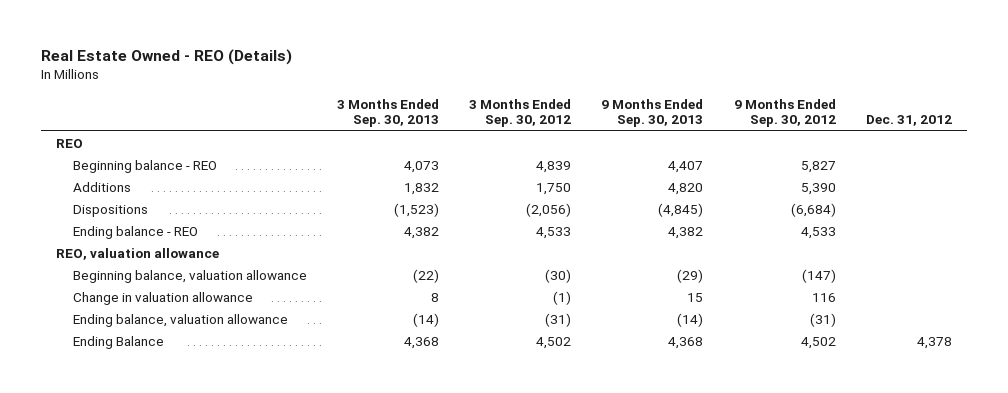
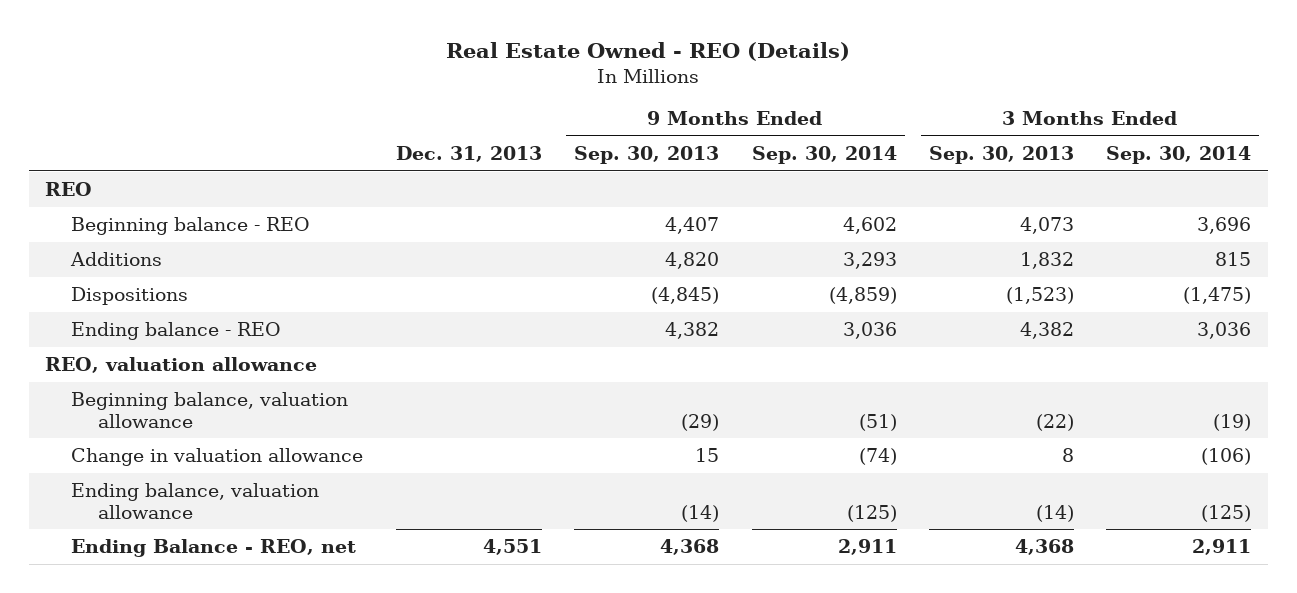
[469,98,572,128] 3 Months Ended Sep. 30, 2012 -> none
[733,98,836,128] 9 Months Ended Sep. 30, 2012 -> none
[865,115,952,127] Dec. 31, 2012 -> none
none -> [395,146,542,163] Dec. 31, 2013
none -> [751,146,897,165] Sep. 30, 2014
none -> [1106,146,1252,165] Sep. 30, 2014
[72,335,164,349] Ending Balance -> [71,539,357,558] Ending Balance - REO, net

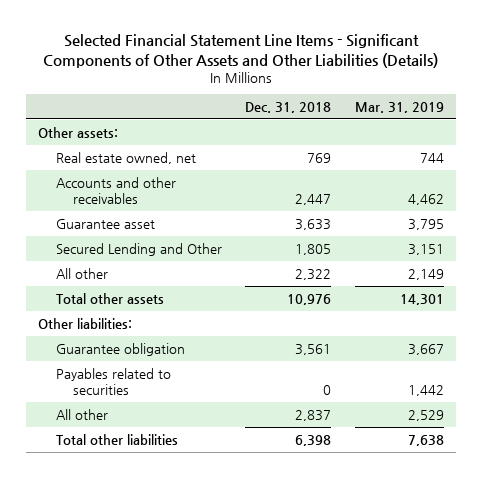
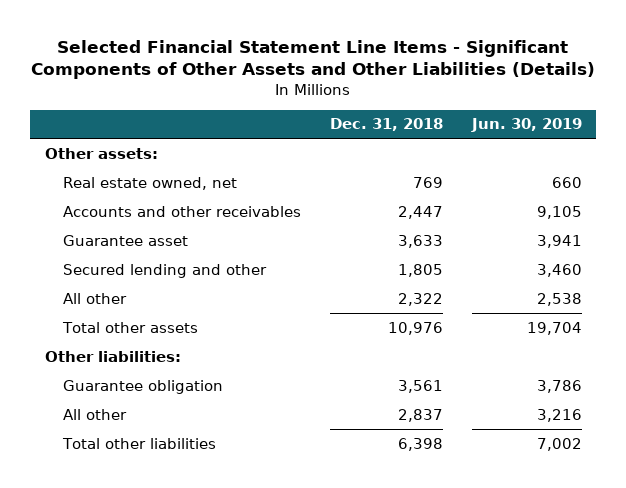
[355,101,445,113] Mar. 31, 2019 -> none
none -> [470,118,582,133] Jun. 30, 2019
[55,242,222,256] Secured Lending and Other -> [62,263,267,278] Secured lending and other
[55,367,171,395] Payables related to securities -> none

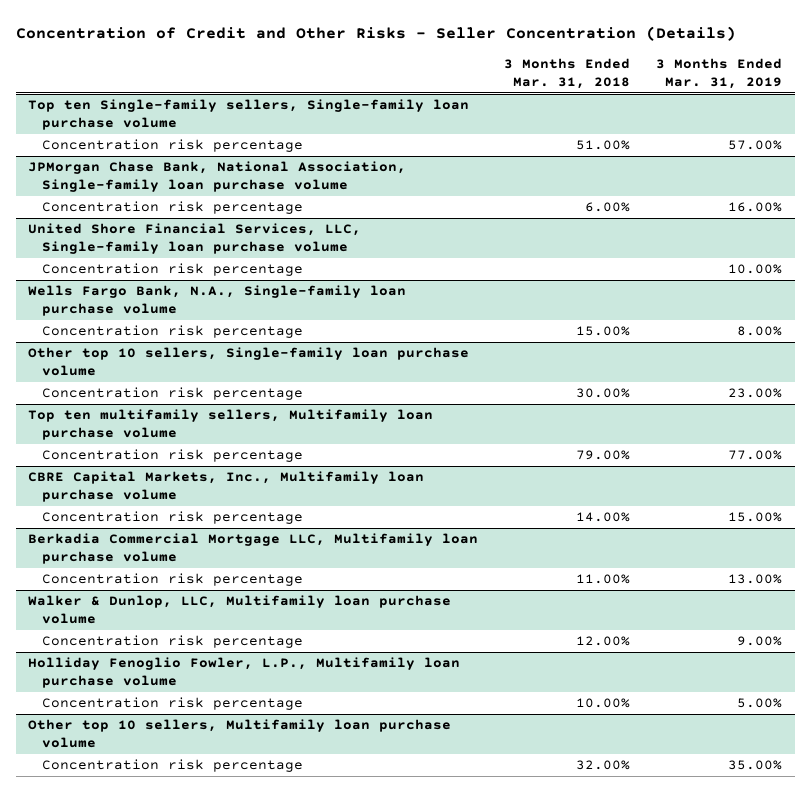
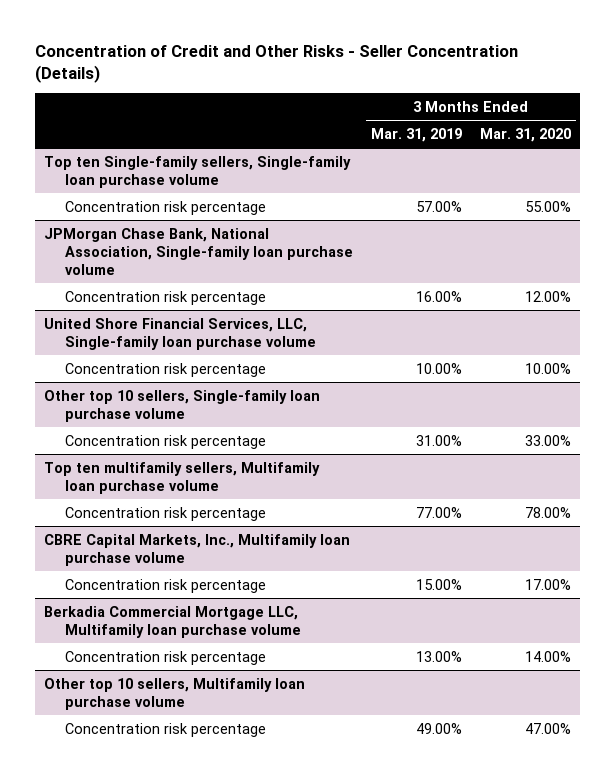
[504,57,631,89] 3 Months Ended Mar. 31, 2018 -> none
none -> [480,127,572,142] Mar. 31, 2020
[28,285,407,317] Wells Fargo Bank, N.A., Single-family loan purchase volume -> none
[42,325,304,339] Concentration risk percentage -> none
[727,388,782,399] 23.00% -> [415,434,462,446] 31.00%
[28,595,452,625] Walker & Dunlop, LLC, Multifamily loan purchase volume -> none
[42,635,304,649] Concentration risk percentage -> none
[28,657,461,689] Holliday Fenoglio Fowler, L.P., Multifamily loan purchase volume -> none
[42,697,304,711] Concentration risk percentage -> none
[727,760,782,771] 35.00% -> [415,722,462,734] 49.00%

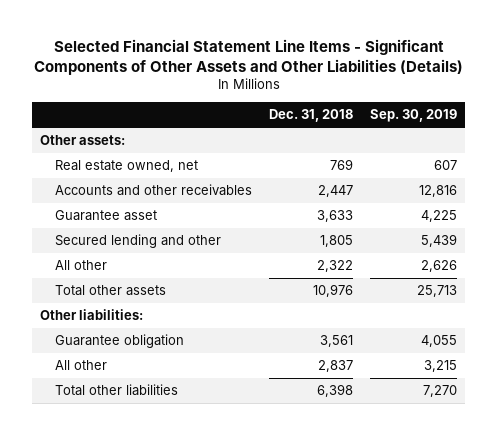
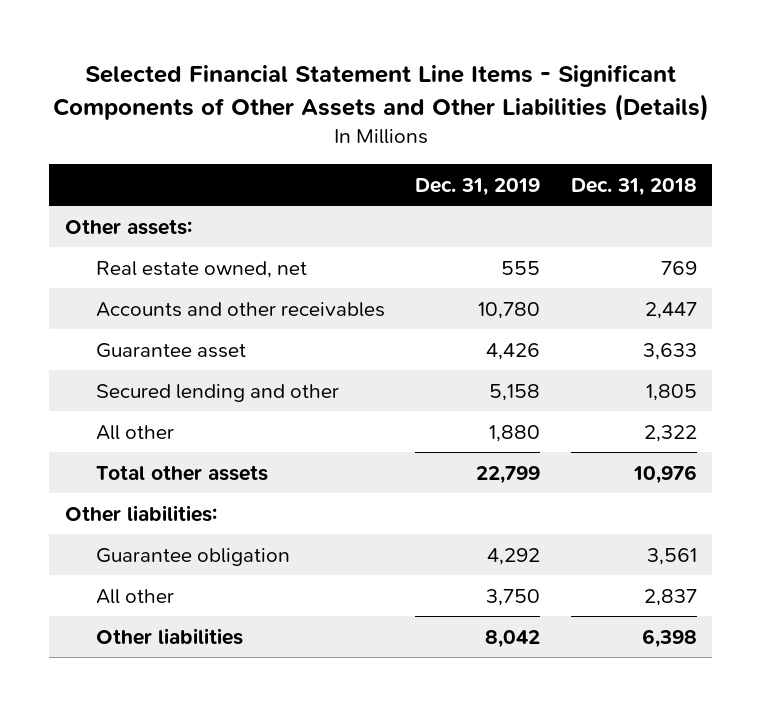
[369,109,457,123] Sep. 30, 2019 -> none
none -> [415,177,541,196] Dec. 31, 2019
[54,384,178,397] Total other liabilities -> [95,627,243,645] Other liabilities

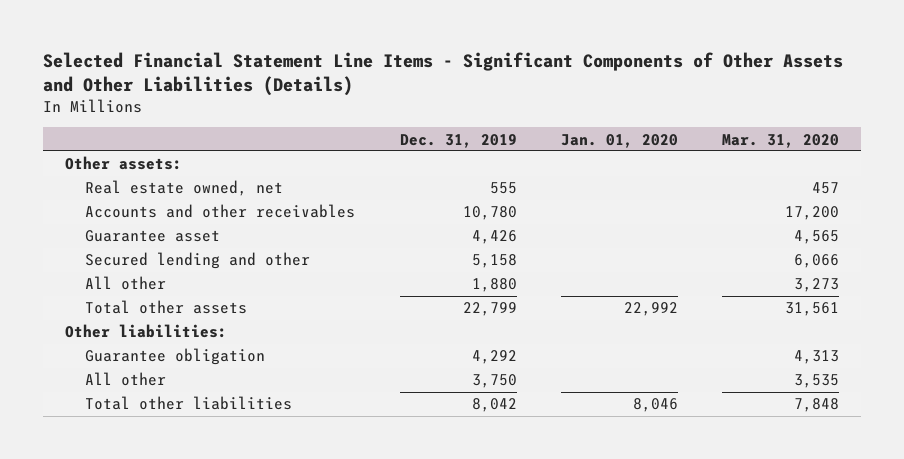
[571,177,698,196] Dec. 31, 2018 -> none
none -> [560,133,678,148] Jan. 01, 2020
none -> [722,133,840,148] Mar. 31, 2020
[95,627,243,645] Other liabilities -> [85,396,293,411] Total other liabilities

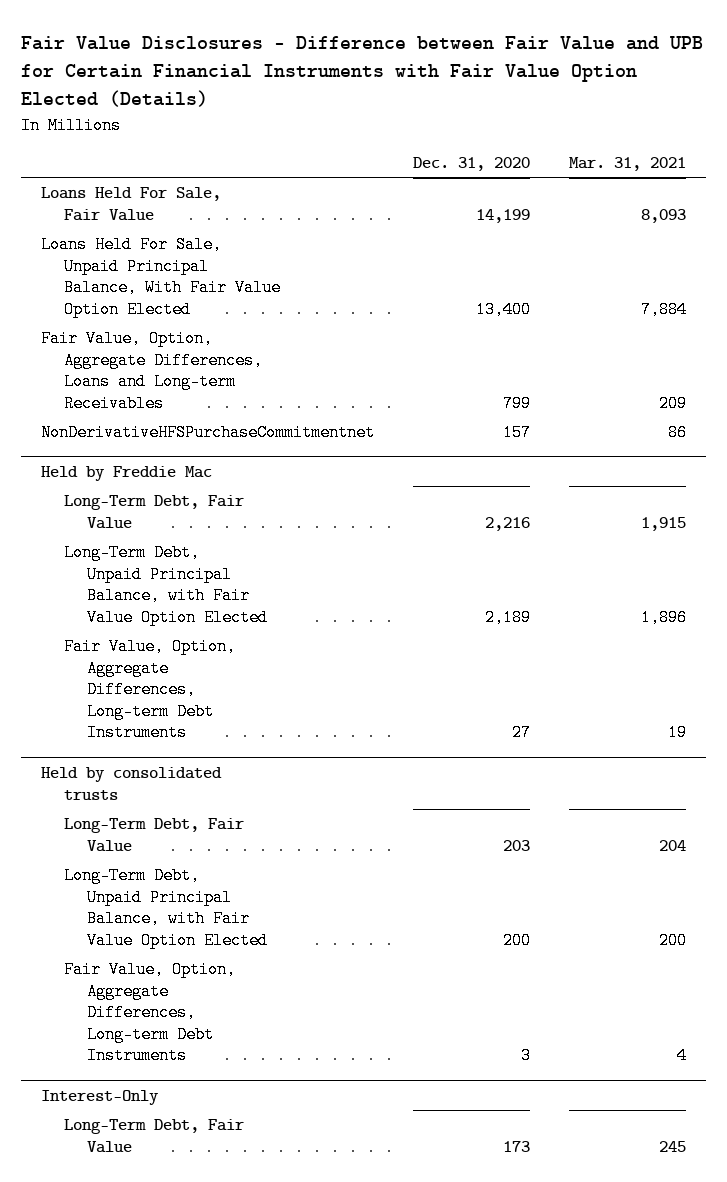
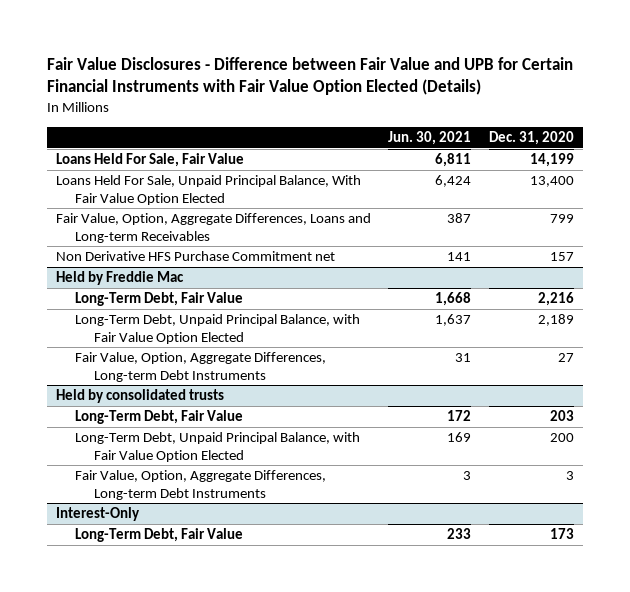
[569,157,687,172] Mar. 31, 2021 -> none
none -> [388,131,472,146] Jun. 30, 2021
[40,424,375,442] NonDerivativeHFSPurchaseCommitmentnet -> [55,251,335,262] Non Derivative HFS Purchase Commitment net

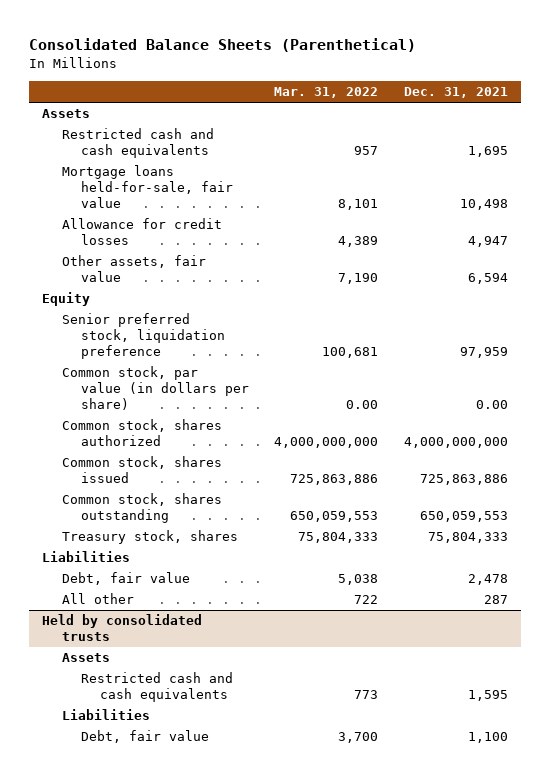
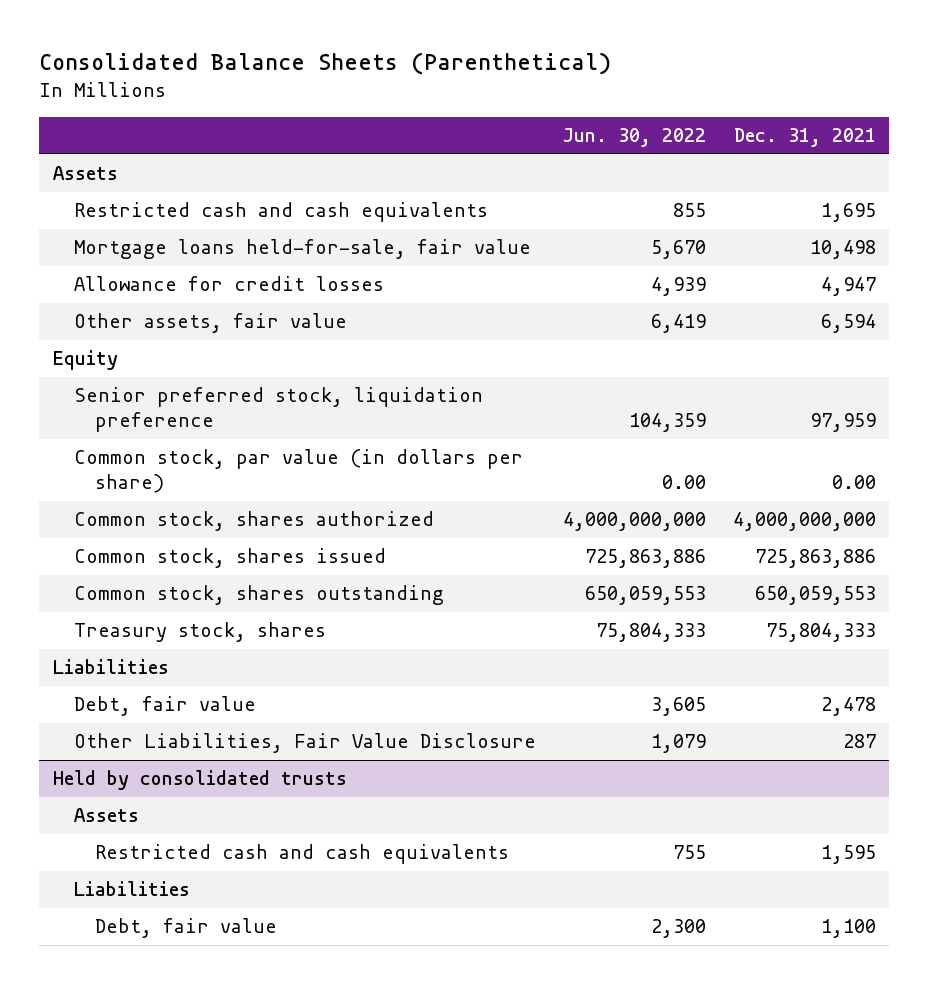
[274,87,379,99] Mar. 31, 2022 -> none
none -> [562,128,707,148] Jun. 30, 2022
[61,593,134,605] All other -> [73,733,536,754] Other Liabilities, Fair Value Disclosure

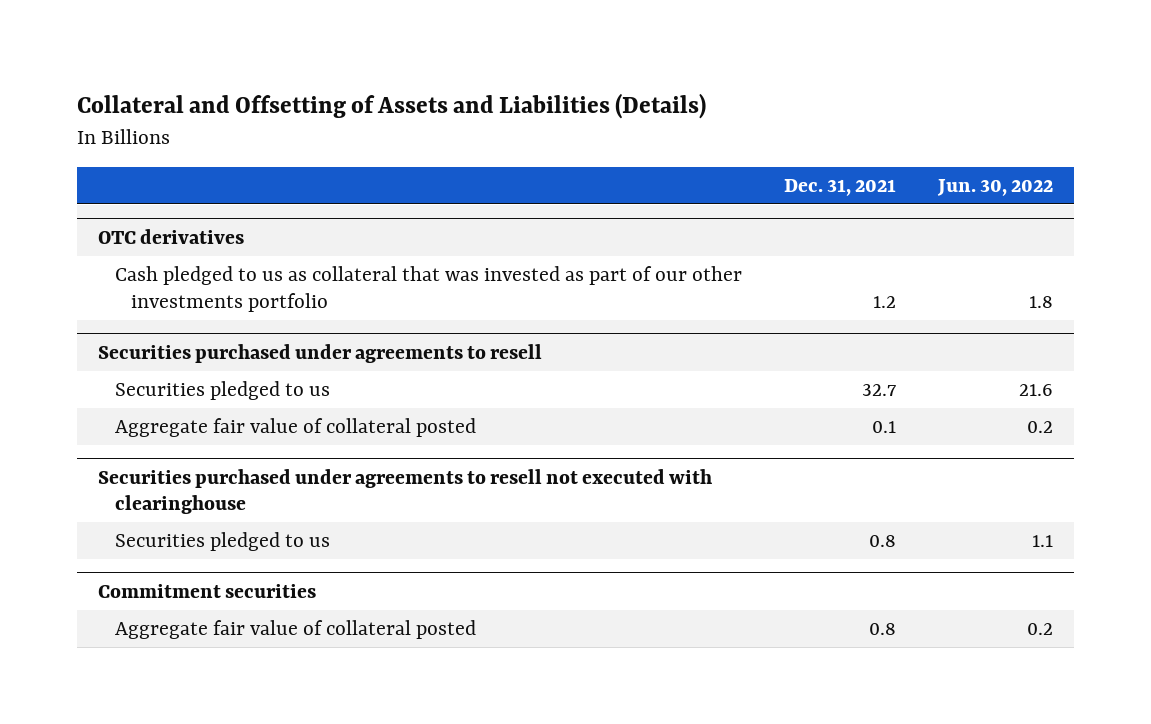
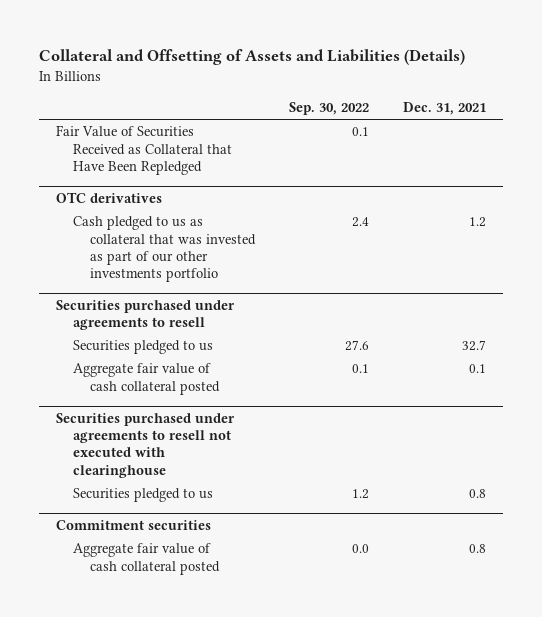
[936,178,1053,196] Jun. 30, 2022 -> none
none -> [289,102,370,116] Sep. 30, 2022
none -> [55,125,233,175] Fair Value of Securities Received as Collateral that Have Been Repledged
[114,418,476,438] Aggregate fair value of collateral posted -> [73,363,221,395] Aggregate fair value of cash collateral posted
[114,620,476,640] Aggregate fair value of collateral posted -> [73,543,221,575] Aggregate fair value of cash collateral posted

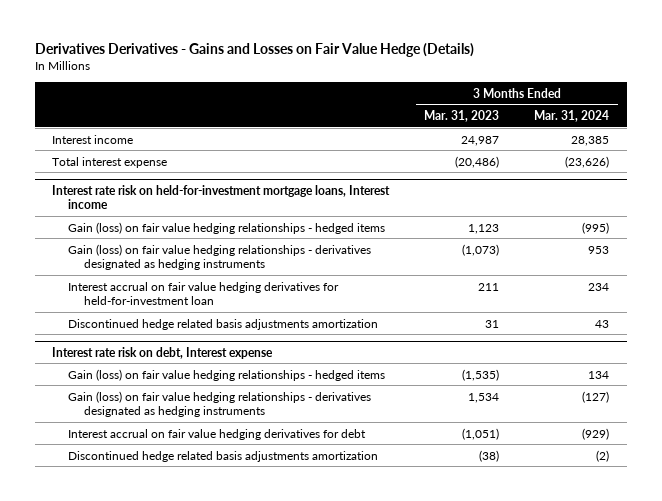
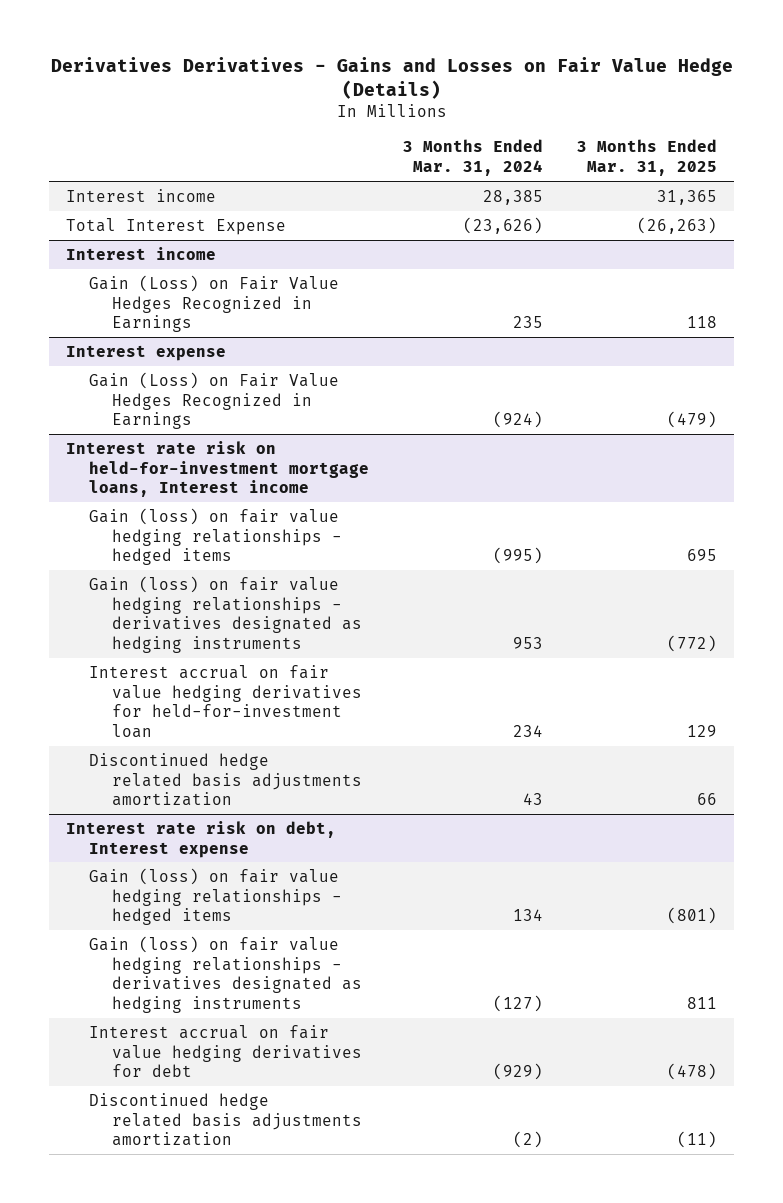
[424,110,500,123] Mar. 31, 2023 -> none
none -> [577,139,718,177] 3 Months Ended Mar. 31, 2025
[52,156,168,168] Total interest expense -> [65,217,286,235] Total Interest Expense
none -> [65,246,216,260] Interest income
none -> [88,274,339,333] Gain (Loss) on Fair Value Hedges Recognized in Earnings
none -> [65,344,226,361] Interest expense
none -> [88,371,339,430] Gain (Loss) on Fair Value Hedges Recognized in Earnings

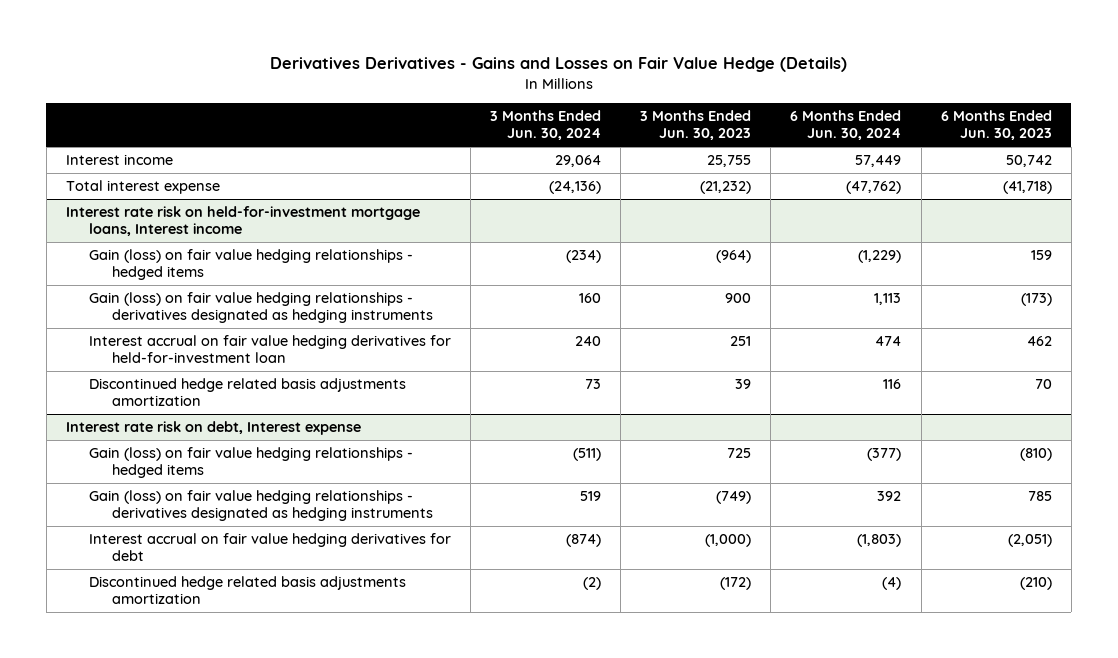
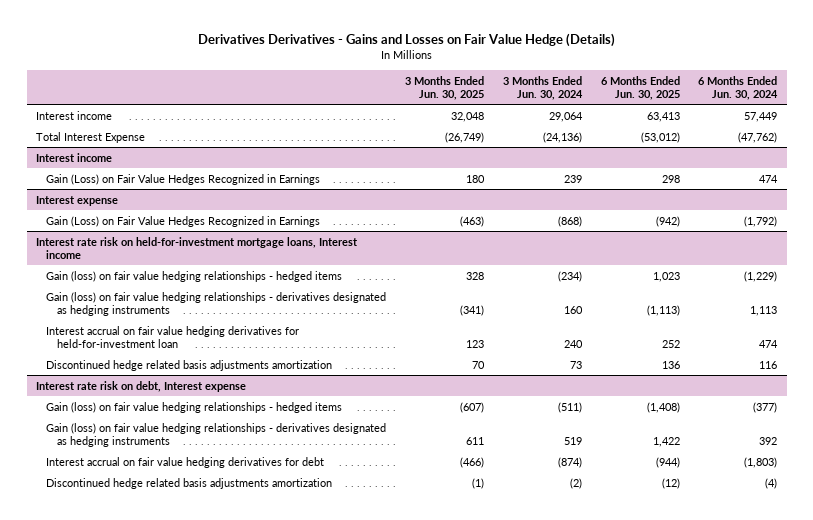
[640,110,752,141] 3 Months Ended Jun. 30, 2023 -> none
[940,110,1052,141] 6 Months Ended Jun. 30, 2023 -> none
none -> [405,75,485,100] 3 Months Ended Jun. 30, 2025
none -> [600,75,680,100] 6 Months Ended Jun. 30, 2025
[66,180,221,195] Total interest expense -> [35,131,145,143] Total Interest Expense
none -> [35,152,112,162] Interest income
none -> [46,173,321,185] Gain (Loss) on Fair Value Hedges Recognized in Earnings
none -> [35,195,118,206] Interest expense
none -> [46,215,321,227] Gain (Loss) on Fair Value Hedges Recognized in Earnings

